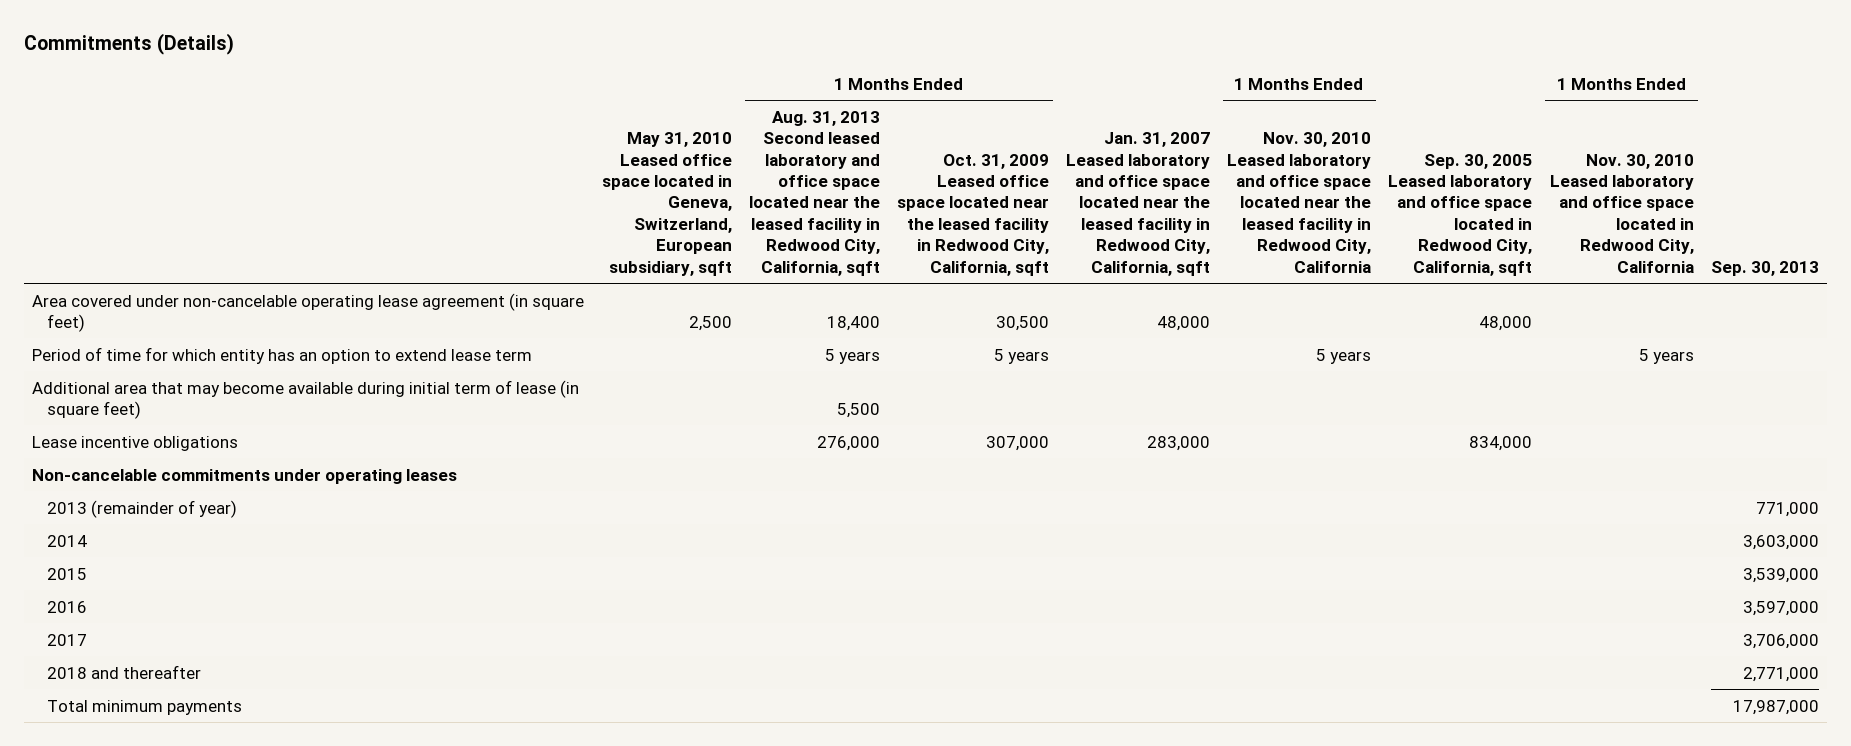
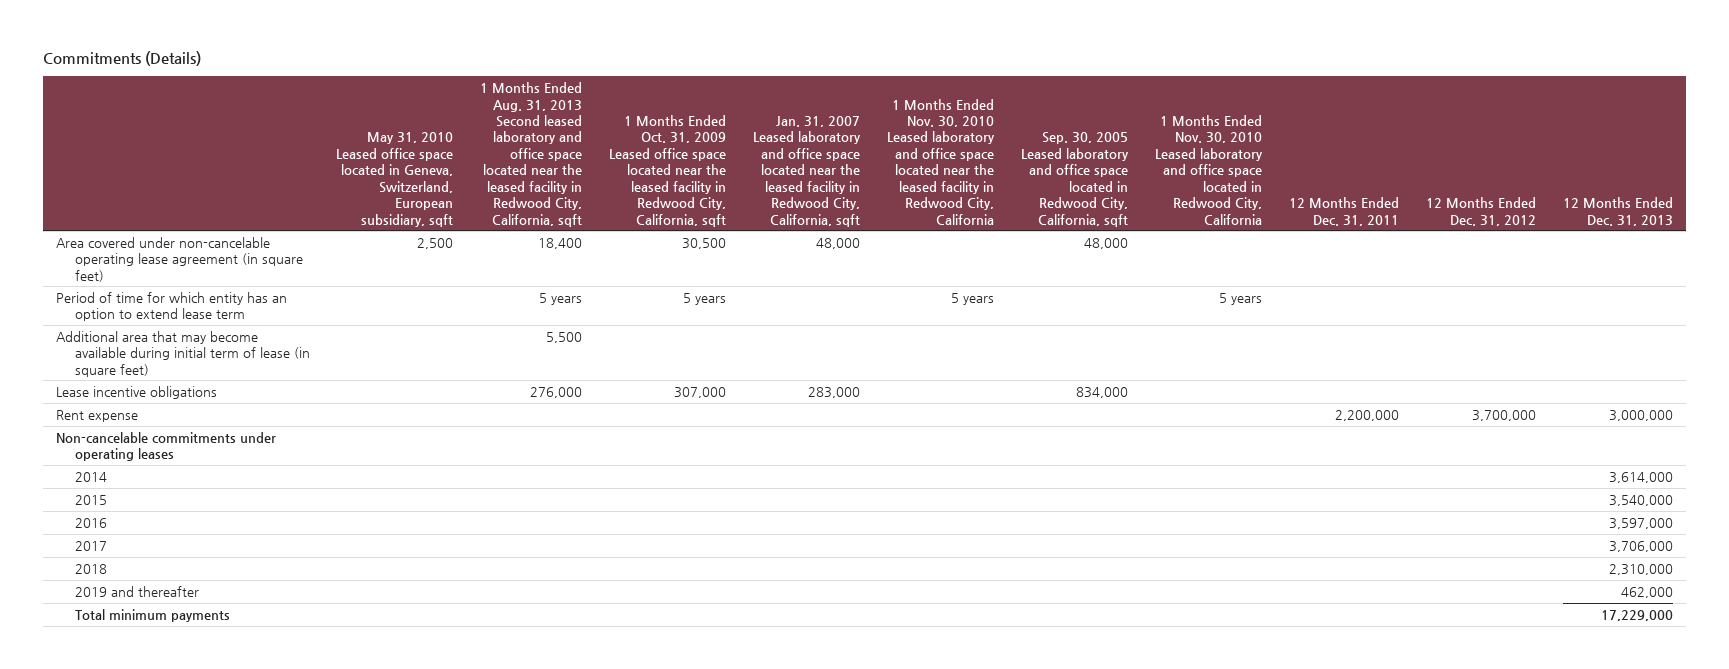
[1710,260,1819,276] Sep. 30, 2013 -> none
none -> [1288,197,1399,226] 12 Months Ended Dec. 31, 2011
none -> [1425,197,1536,226] 12 Months Ended Dec. 31, 2012
none -> [1562,197,1673,226] 12 Months Ended Dec. 31, 2013
none -> [56,409,139,422] Rent expense
[46,499,237,518] 2013 (remainder of year) -> none
none -> [74,563,107,574] 2018
[46,664,201,679] 2018 and thereafter -> [74,585,199,597] 2019 and thereafter

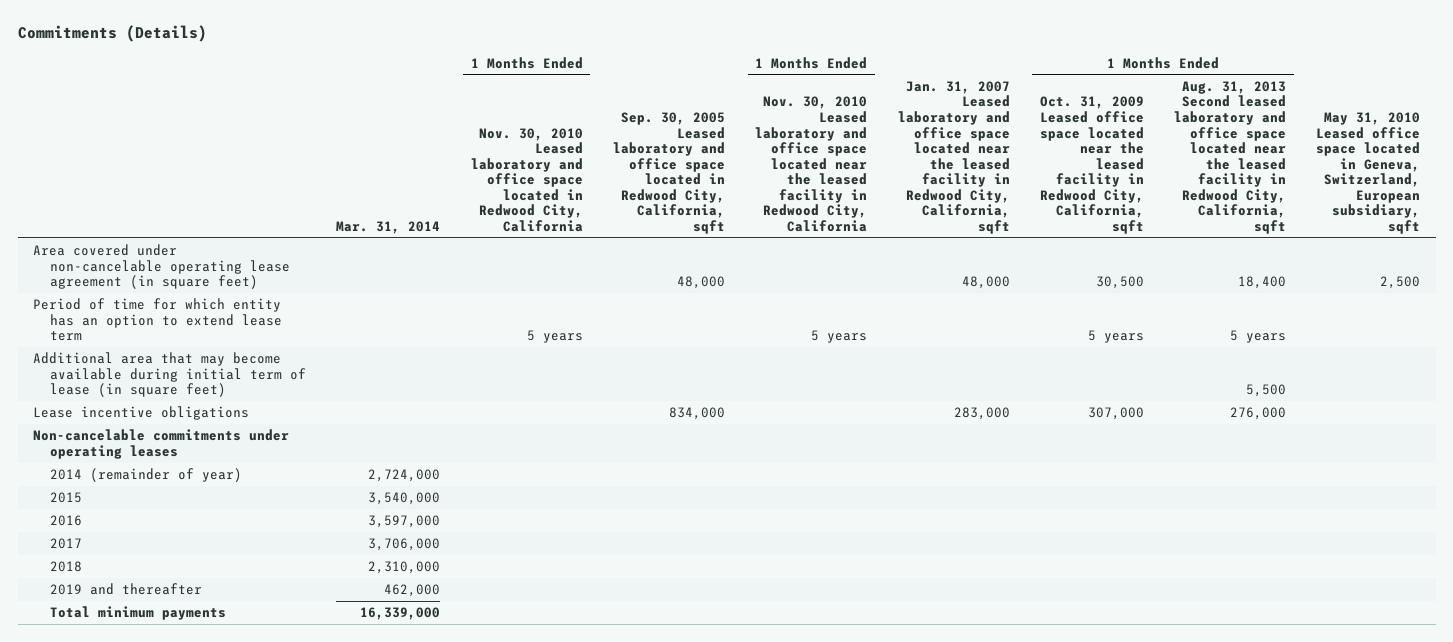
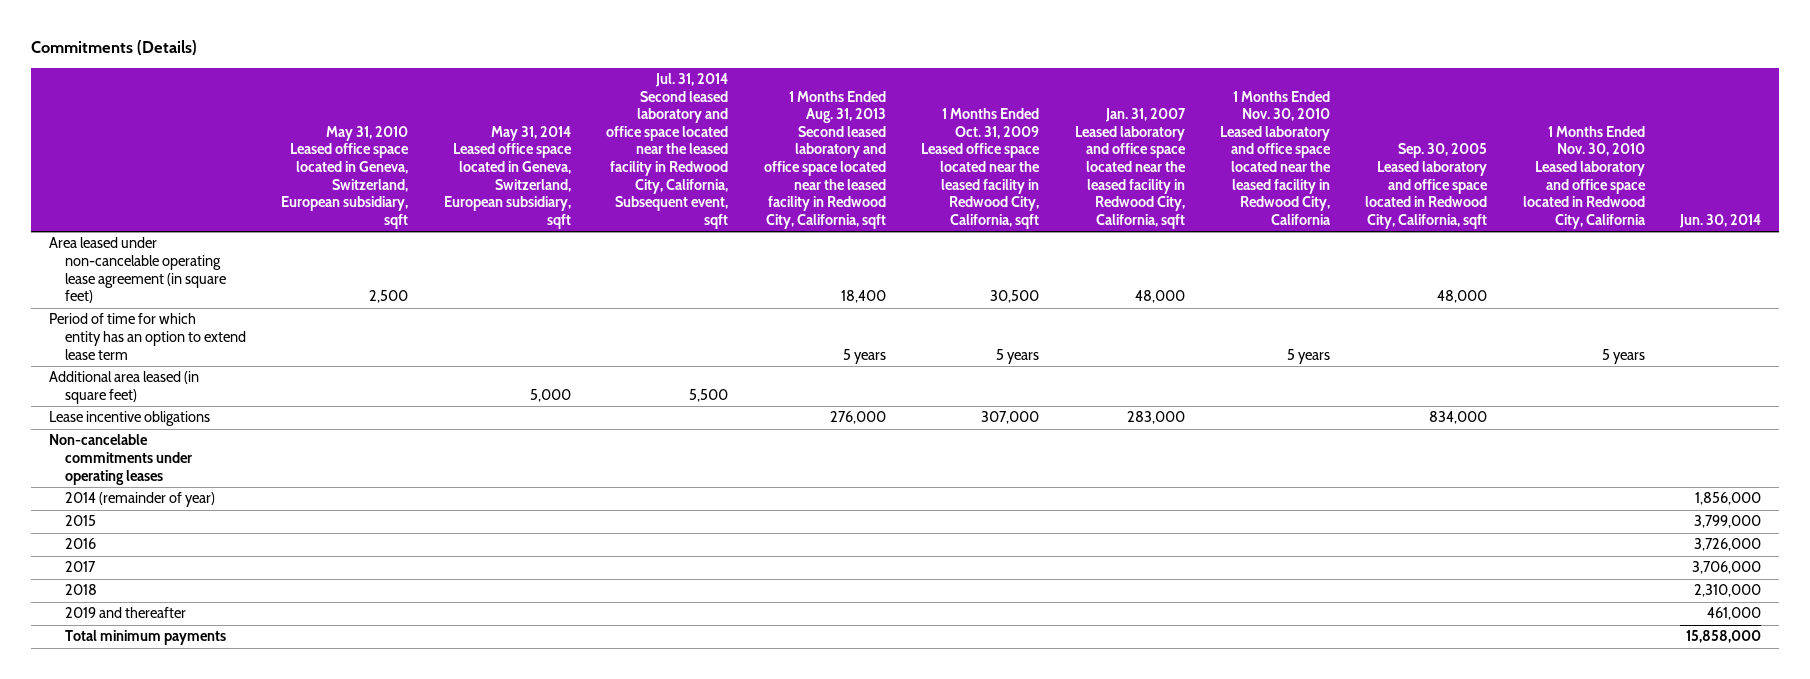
[336,220,441,234] Mar. 31, 2014 -> none
none -> [443,125,572,229] May 31, 2014 Leased office space located in Geneva, Switzerland, European subsidiary, sqft
none -> [606,72,729,229] Jul. 31, 2014 Second leased laboratory and office space located near the leased facility in Redwood City, California, Subsequent event, sqft
none -> [1679,213,1762,228] Jun. 30, 2014
[32,244,291,290] Area covered under non-cancelable operating lease agreement (in square feet) -> [48,237,226,304] Area leased under non-cancelable operating lease agreement (in square feet)
[32,352,307,398] Additional area that may become available during initial term of lease (in square feet) -> none
none -> [48,371,199,404] Additional area leased (in square feet)

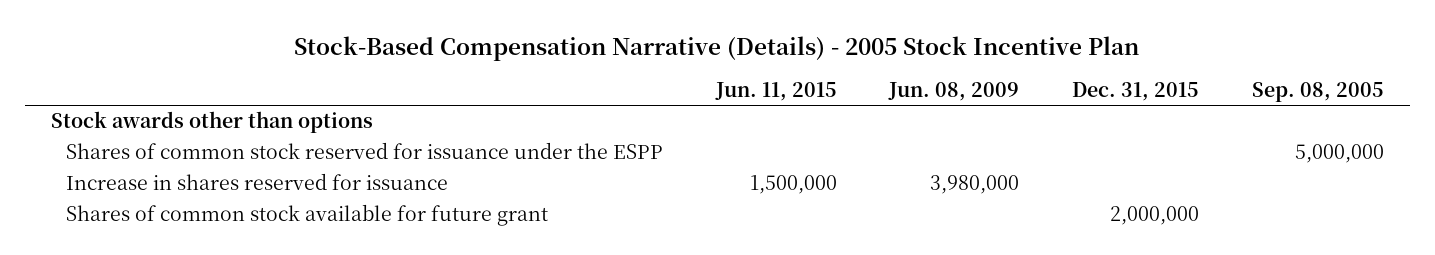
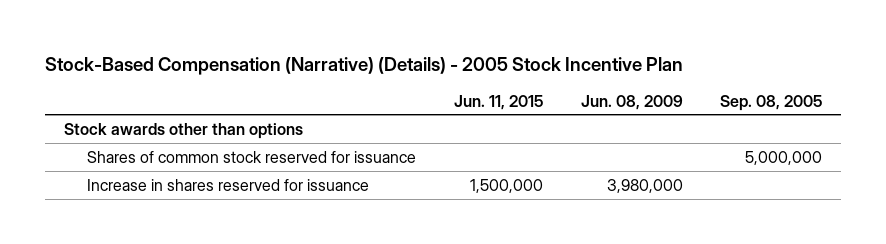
[294,36,1140,62] Stock-Based Compensation Narrative (Details) - 2005 Stock Incentive Plan -> [45,56,684,75] Stock-Based Compensation (Narrative) (Details) - 2005 Stock Incentive Plan
[1072,81,1200,101] Dec. 31, 2015 -> none
[66,142,664,160] Shares of common stock reserved for issuance under the ESPP -> [87,150,417,163] Shares of common stock reserved for issuance
[66,204,549,227] Shares of common stock available for future grant -> none

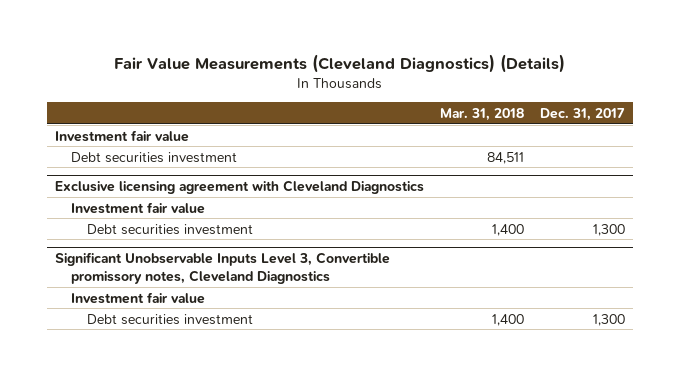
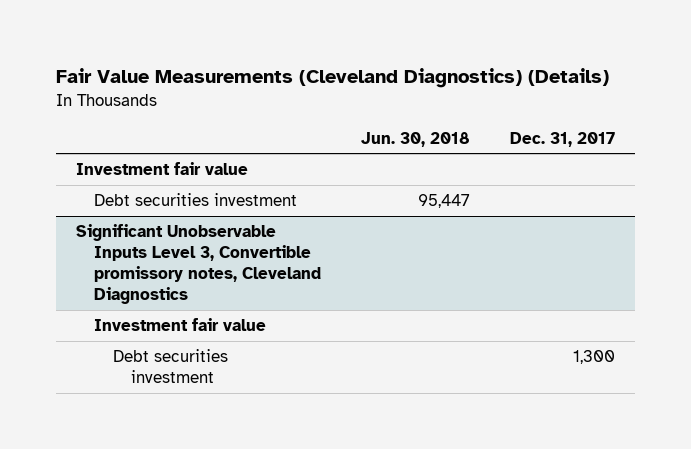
[439,107,524,121] Mar. 31, 2018 -> none
none -> [361,131,471,147] Jun. 30, 2018
[54,180,424,195] Exclusive licensing agreement with Cleveland Diagnostics -> none
[70,201,205,214] Investment fair value -> none
[86,223,253,235] Debt securities investment -> none

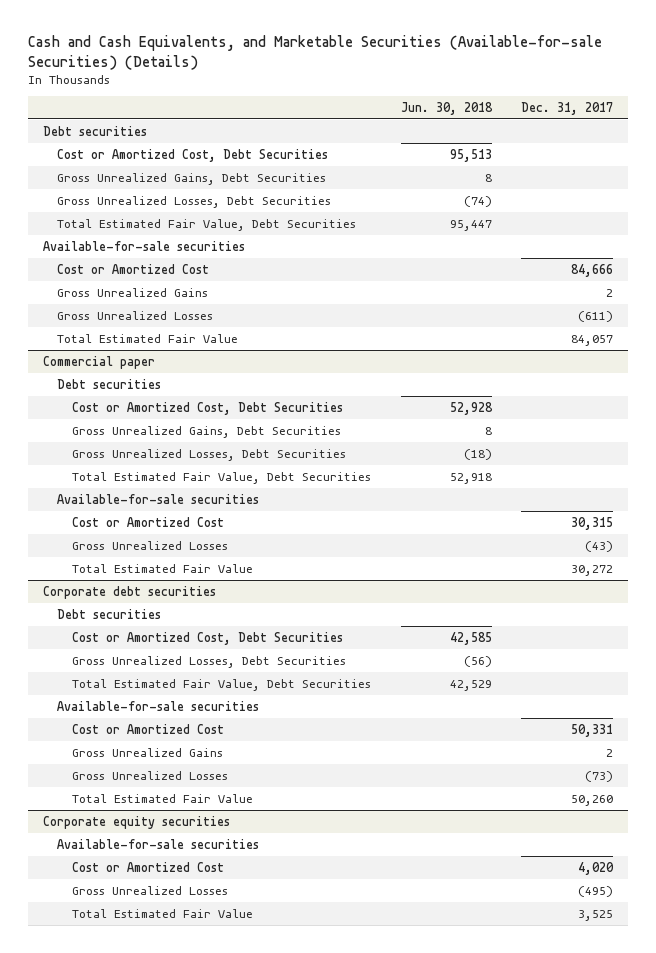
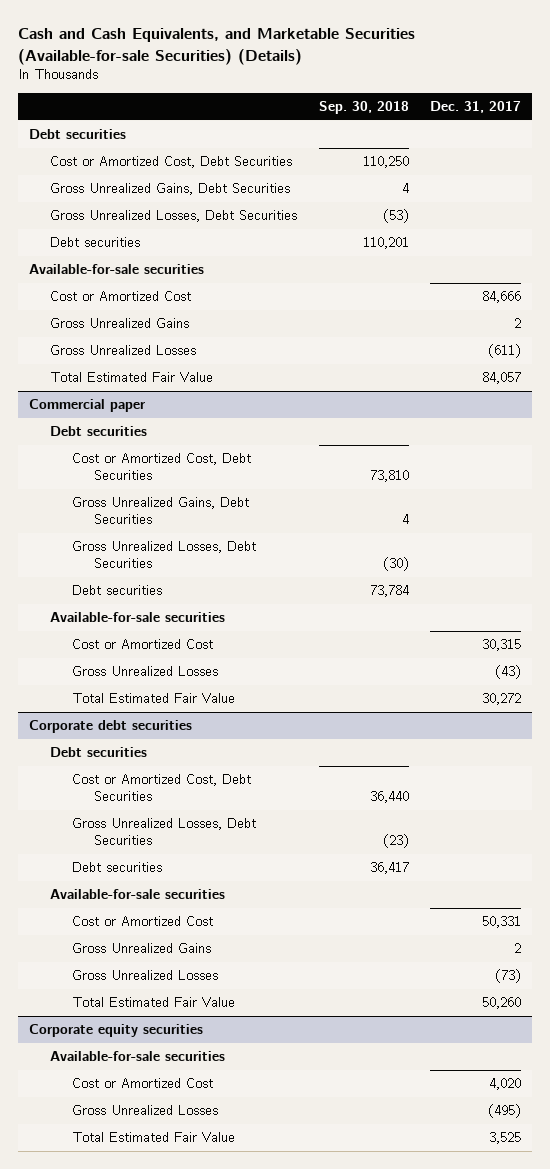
[400,101,493,115] Jun. 30, 2018 -> none
none -> [318,101,409,115] Sep. 30, 2018
[57,218,357,231] Total Estimated Fair Value, Debt Securities -> [50,237,141,248] Debt securities
[72,471,372,484] Total Estimated Fair Value, Debt Securities -> [72,585,163,596] Debt securities
[72,678,372,691] Total Estimated Fair Value, Debt Securities -> [72,862,163,873] Debt securities

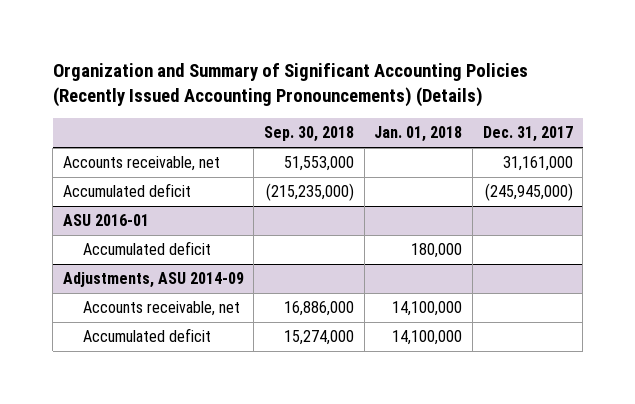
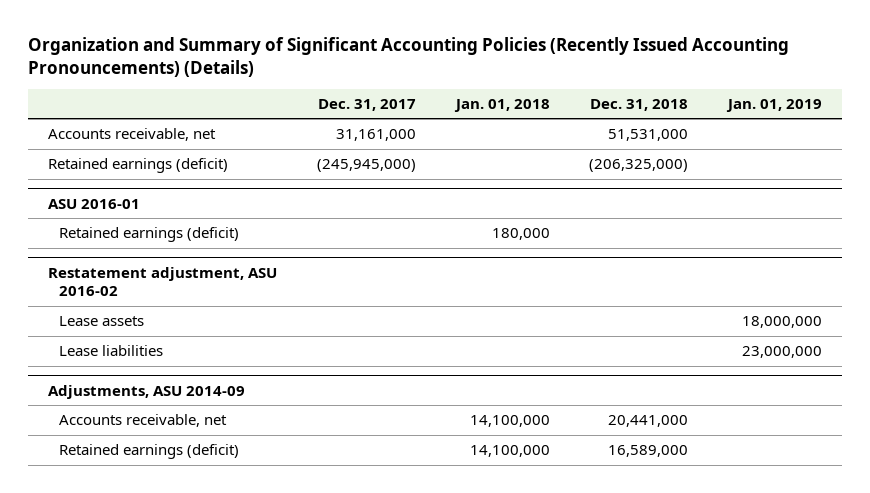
[264,126,355,143] Sep. 30, 2018 -> none
none -> [590,98,689,111] Dec. 31, 2018
none -> [726,98,823,112] Jan. 01, 2019
[62,183,191,198] Accumulated deficit -> [47,158,228,174] Retained earnings (deficit)
[83,241,212,256] Accumulated deficit -> [59,227,240,243] Retained earnings (deficit)
none -> [47,266,277,297] Restatement adjustment, ASU 2016-02
none -> [59,316,145,327] Lease assets
none -> [59,345,164,357] Lease liabilities
[83,328,212,343] Accumulated deficit -> [59,444,240,460] Retained earnings (deficit)

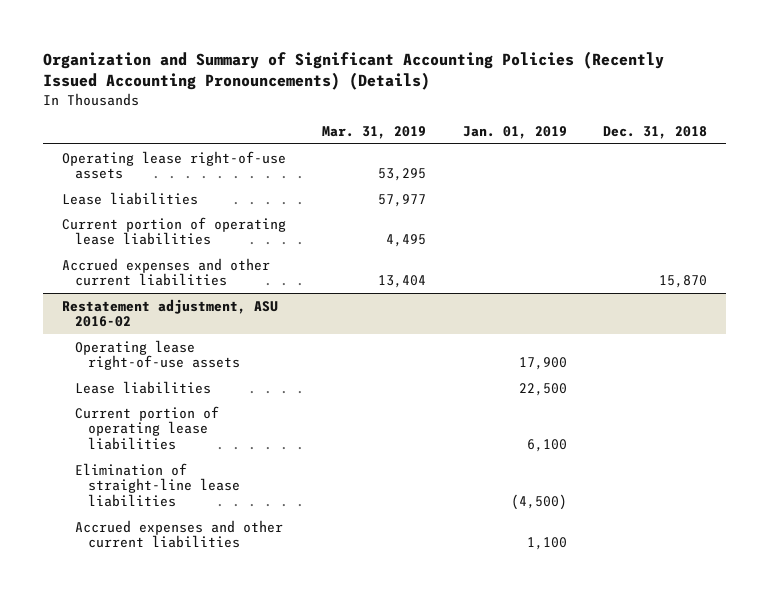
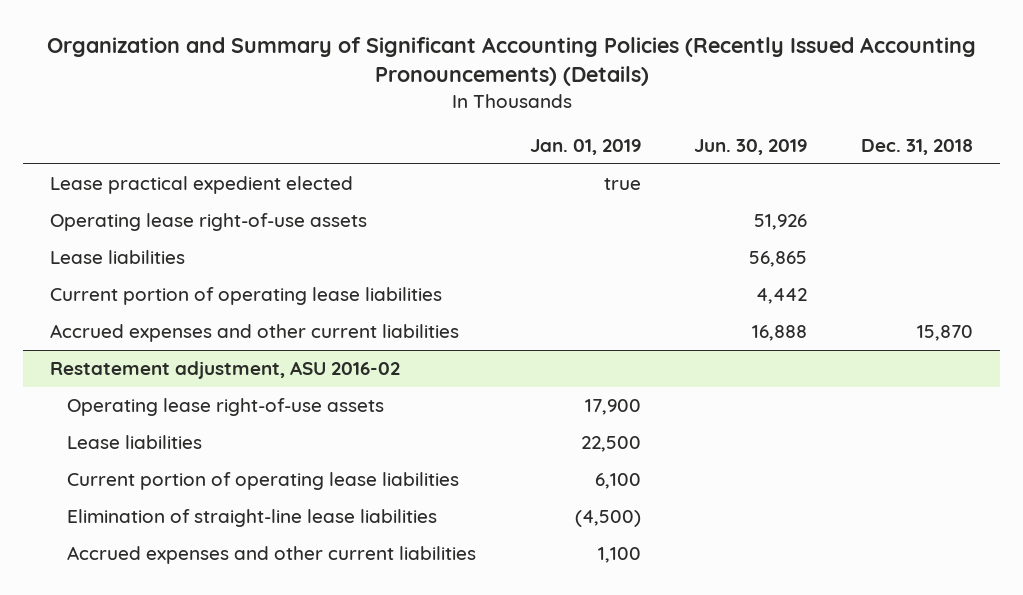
[322,125,427,139] Mar. 31, 2019 -> none
none -> [694,138,808,155] Jun. 30, 2019
none -> [50,176,354,195] Lease practical expedient elected

